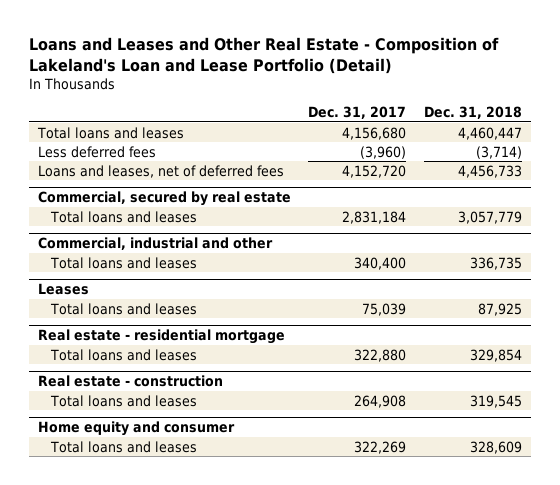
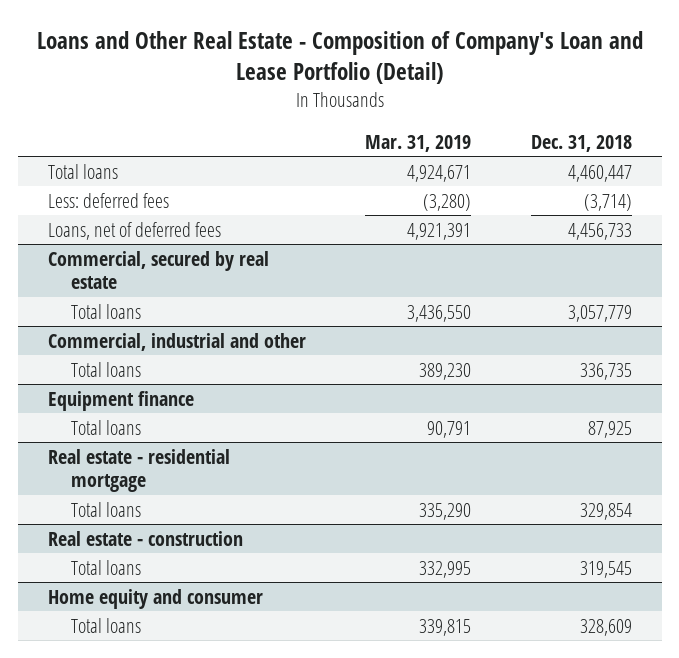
[28,36,499,74] Loans and Leases and Other Real Estate - Composition of Lakeland's Loan and Lease Portfolio (Detail) -> [36,30,643,85] Loans and Other Real Estate - Composition of Company's Loan and Lease Portfolio (Detail)
[308,106,407,120] Dec. 31, 2017 -> none
none -> [365,135,472,153] Mar. 31, 2019
[36,126,184,139] Total loans and leases -> [47,163,118,179] Total loans
[37,145,156,158] Less deferred fees -> [47,192,169,208] Less: deferred fees
[37,164,284,178] Loans and leases, net of deferred fees -> [47,221,221,240] Loans, net of deferred fees
[50,210,198,223] Total loans and leases -> [71,303,142,319] Total loans
[50,256,198,269] Total loans and leases -> [71,361,142,377] Total loans
[37,283,89,296] Leases -> [47,390,194,411] Equipment finance
[50,302,198,315] Total loans and leases -> [71,419,142,435] Total loans
[50,348,198,361] Total loans and leases -> [71,501,142,517] Total loans
[50,394,198,407] Total loans and leases -> [71,559,142,575] Total loans
[50,440,198,453] Total loans and leases -> [71,617,142,633] Total loans

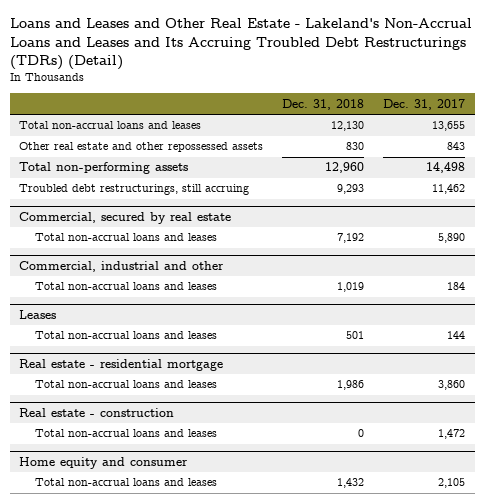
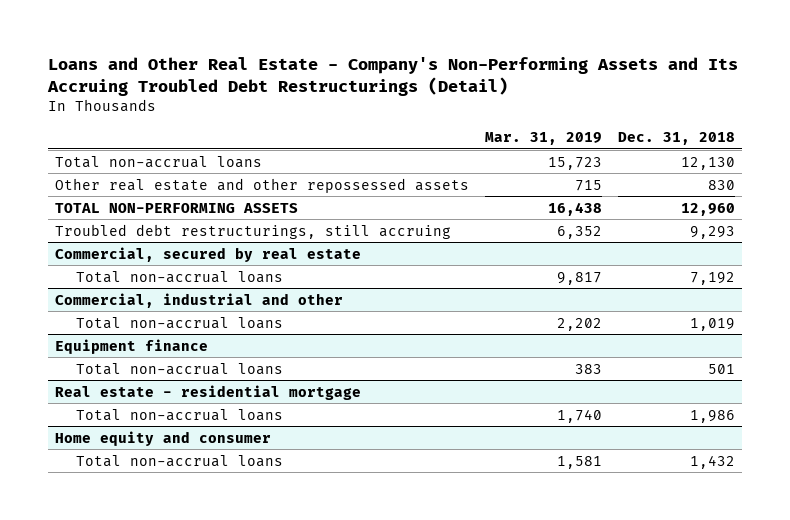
[9,18,472,71] Loans and Leases and Other Real Estate - Lakeland's Non-Accrual Loans and Leases and Its Accruing Troubled Debt Restructurings (TDRs) (Detail) -> [46,56,738,96] Loans and Other Real Estate - Company's Non-Performing Assets and Its Accruing Troubled Debt Restructurings (Detail)
[383,98,466,110] Dec. 31, 2017 -> none
none -> [485,131,603,145] Mar. 31, 2019
[19,121,202,130] Total non-accrual loans and leases -> [55,155,263,168] Total non-accrual loans
[19,162,189,175] Total non-performing assets -> [55,202,299,213] TOTAL NON-PERFORMING ASSETS
[34,233,217,242] Total non-accrual loans and leases -> [76,270,284,283] Total non-accrual loans
[34,282,217,291] Total non-accrual loans and leases -> [76,316,284,329] Total non-accrual loans
[19,309,57,319] Leases -> [55,338,209,354] Equipment finance
[34,331,217,340] Total non-accrual loans and leases -> [76,362,284,375] Total non-accrual loans
[19,407,175,417] Real estate - construction -> none
[34,429,217,438] Total non-accrual loans and leases -> none
[34,380,217,389] Total non-accrual loans and leases -> [76,408,284,421] Total non-accrual loans
[34,478,217,487] Total non-accrual loans and leases -> [76,454,284,467] Total non-accrual loans

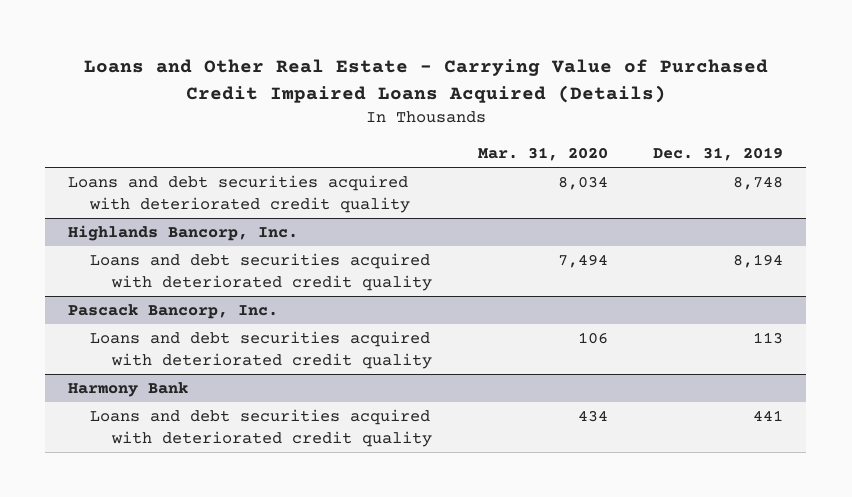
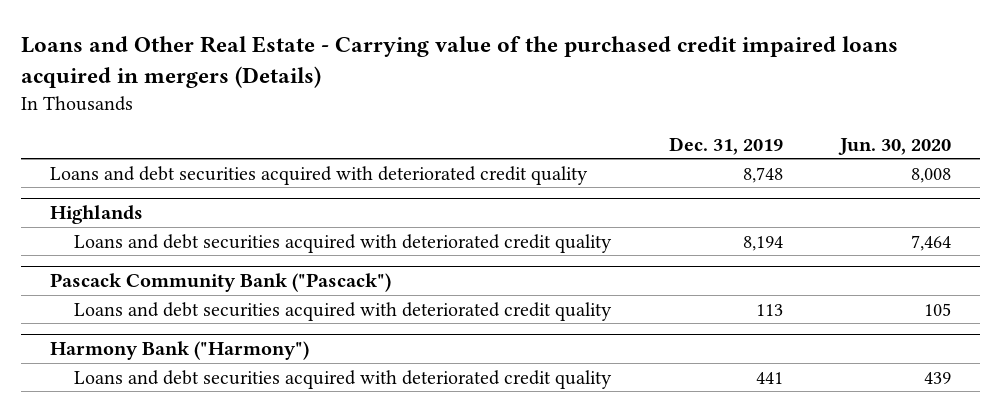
[83,58,768,103] Loans and Other Real Estate - Carrying Value of Purchased Credit Impaired Loans Acquired (Details) -> [21,36,899,89] Loans and Other Real Estate - Carrying value of the purchased credit impaired loans acquired in mergers (Details)
[477,146,608,161] Mar. 31, 2020 -> none
none -> [838,137,952,155] Jun. 30, 2020
[68,225,299,242] Highlands Bancorp, Inc. -> [49,205,143,225] Highlands
[68,304,279,320] Pascack Bancorp, Inc. -> [49,273,391,293] Pascack Community Bank ("Pascack")
[68,382,189,398] Harmony Bank -> [49,341,309,361] Harmony Bank ("Harmony")

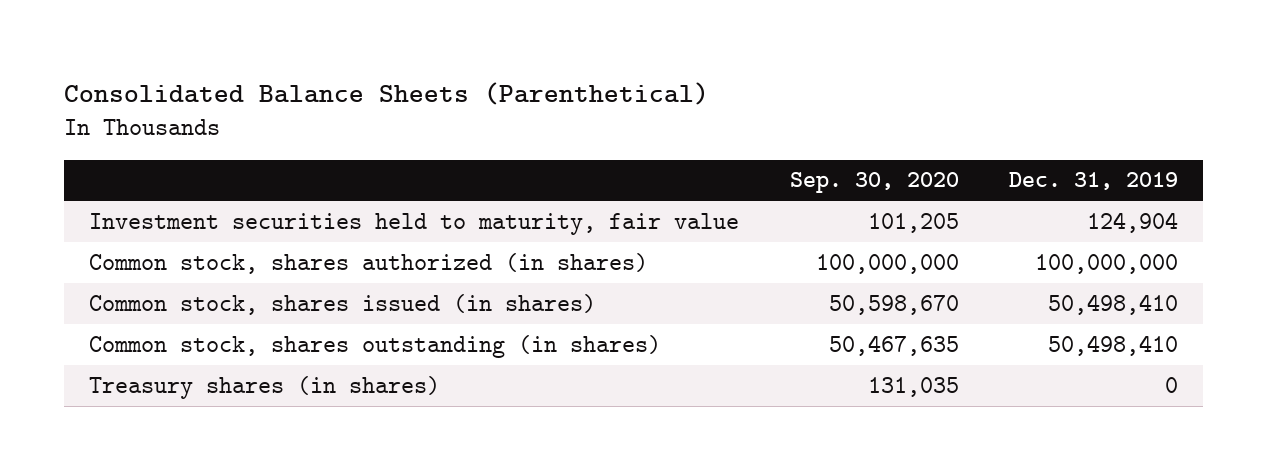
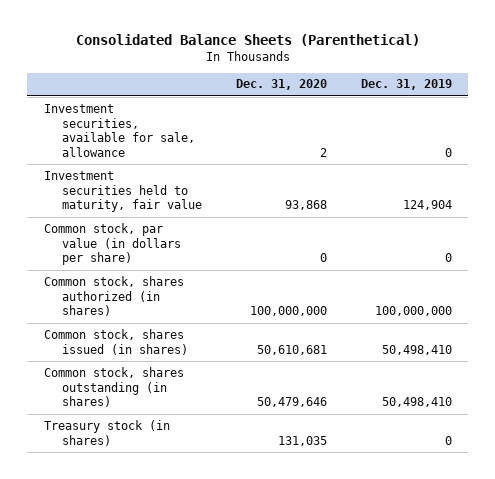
[789,172,959,194] Sep. 30, 2020 -> none
none -> [235,79,327,91] Dec. 31, 2020
none -> [43,103,196,158] Investment securities, available for sale, allowance
none -> [43,222,182,266] Common stock, par value (in dollars per share)
[89,375,441,399] Treasury shares (in shares) -> [43,419,170,446] Treasury stock (in shares)

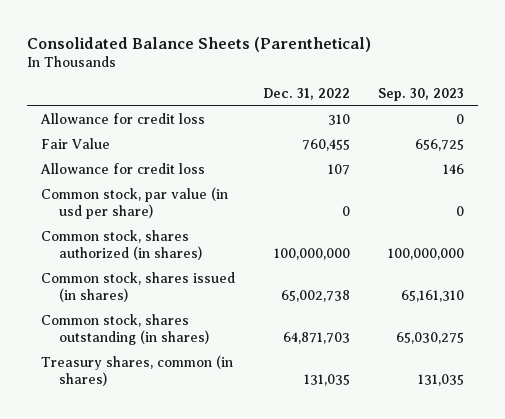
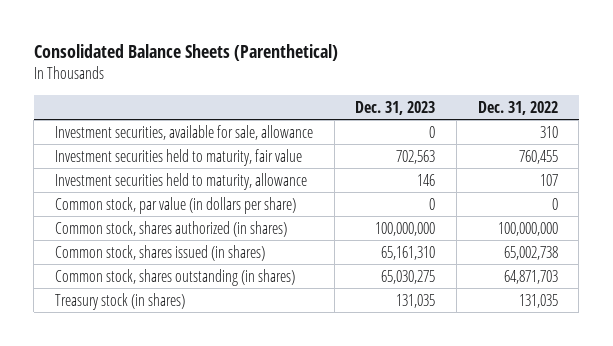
[378,88,465,102] Sep. 30, 2023 -> none
none -> [355,100,436,115] Dec. 31, 2023
[40,113,206,125] Allowance for credit loss -> [54,124,313,140] Investment securities, available for sale, allowance
[41,138,111,150] Fair Value -> [54,148,302,166] Investment securities held to maturity, fair value
[40,163,206,175] Allowance for credit loss -> [54,172,307,190] Investment securities held to maturity, allowance
[41,187,229,220] Common stock, par value (in usd per share) -> [54,196,296,214] Common stock, par value (in dollars per share)
[41,355,234,387] Treasury shares, common (in shares) -> [54,292,185,310] Treasury stock (in shares)

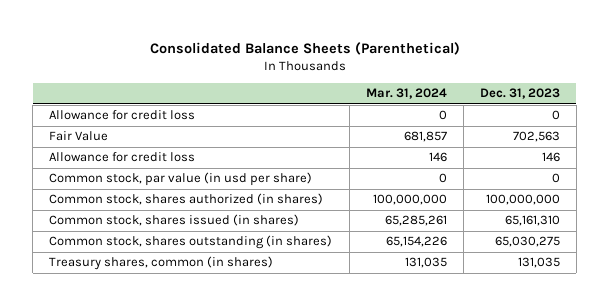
[477,100,558,115] Dec. 31, 2022 -> none
none -> [365,88,447,100] Mar. 31, 2024
[54,124,313,140] Investment securities, available for sale, allowance -> [49,110,196,121] Allowance for credit loss
[54,148,302,166] Investment securities held to maturity, fair value -> [49,131,109,142] Fair Value
[54,172,307,190] Investment securities held to maturity, allowance -> [49,152,196,163] Allowance for credit loss
[54,196,296,214] Common stock, par value (in dollars per share) -> [49,172,313,187] Common stock, par value (in usd per share)
[54,292,185,310] Treasury stock (in shares) -> [49,256,274,271] Treasury shares, common (in shares)

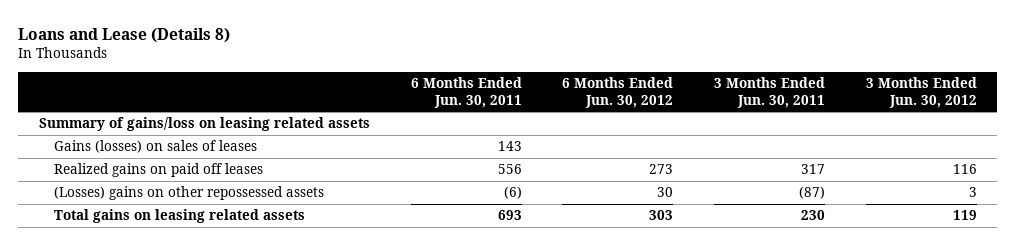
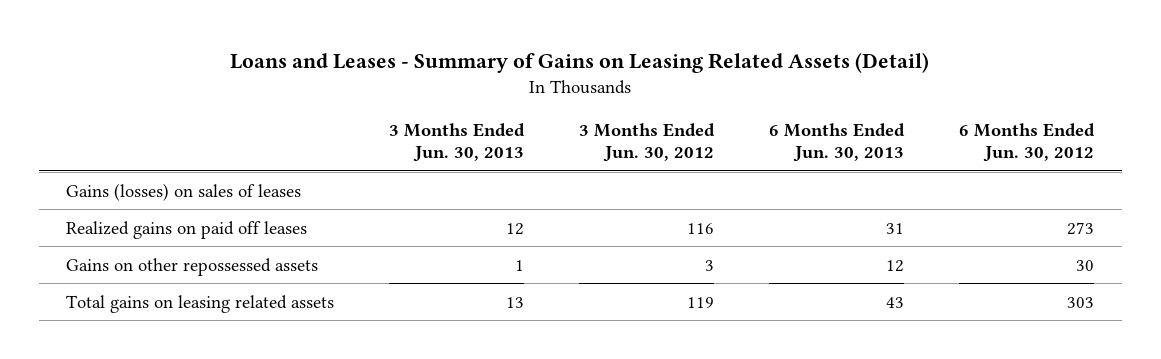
[18,27,231,43] Loans and Lease (Details 8) -> [230,51,930,73] Loans and Leases - Summary of Gains on Leasing Related Assets (Detail)
[410,76,522,108] 6 Months Ended Jun. 30, 2011 -> none
[714,76,826,108] 3 Months Ended Jun. 30, 2011 -> none
none -> [389,123,526,163] 3 Months Ended Jun. 30, 2013
none -> [769,123,906,163] 6 Months Ended Jun. 30, 2013
[38,117,370,132] Summary of gains/loss on leasing related assets -> none
[54,186,325,201] (Losses) gains on other repossessed assets -> [66,257,319,276] Gains on other repossessed assets

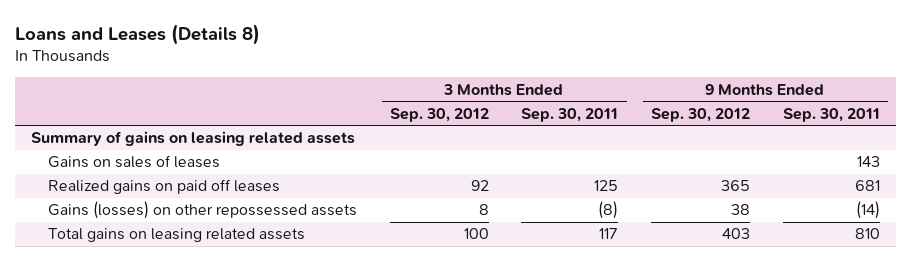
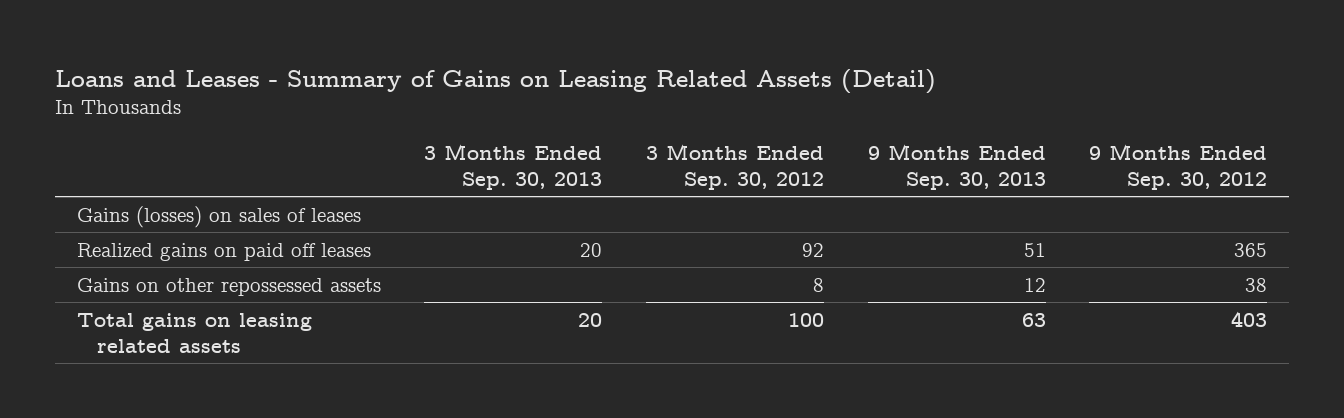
[15,23,261,45] Loans and Leases (Details 8) -> [54,68,936,94] Loans and Leases - Summary of Gains on Leasing Related Assets (Detail)
[521,107,619,122] Sep. 30, 2011 -> none
[782,107,880,122] Sep. 30, 2011 -> none
none -> [424,143,603,190] 3 Months Ended Sep. 30, 2013
none -> [867,143,1046,190] 9 Months Ended Sep. 30, 2013
[31,131,356,147] Summary of gains on leasing related assets -> none
[48,155,221,169] Gains on sales of leases -> [76,205,361,228] Gains (losses) on sales of leases
[48,201,358,220] Gains (losses) on other repossessed assets -> [76,277,381,296] Gains on other repossessed assets

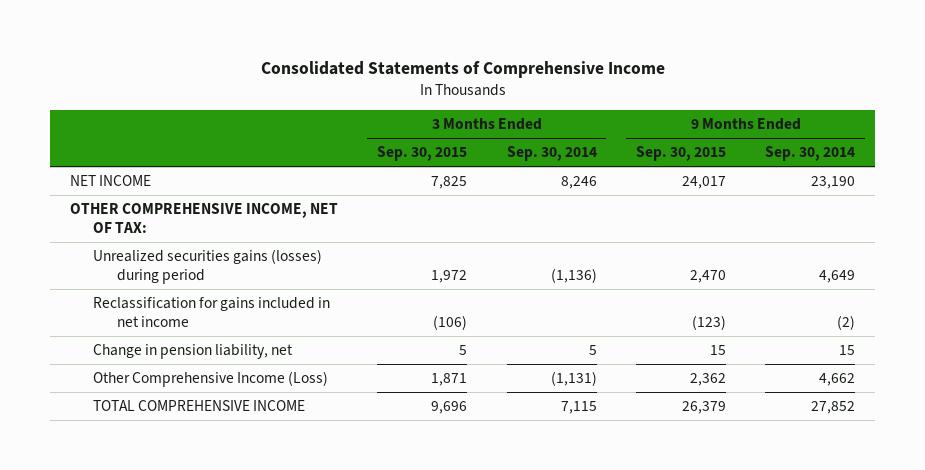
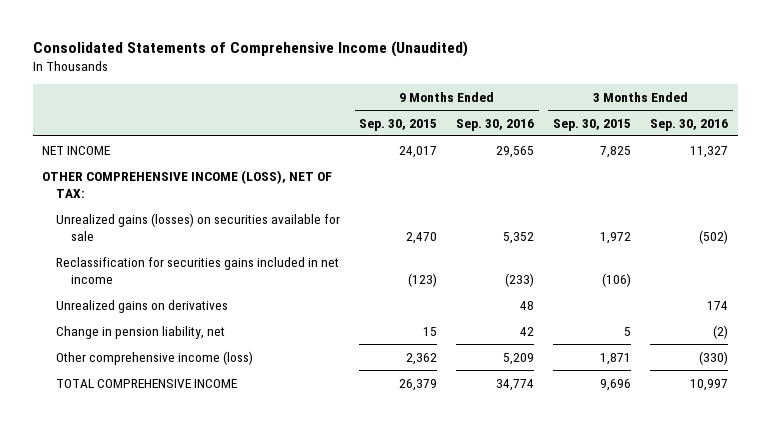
[260,60,665,78] Consolidated Statements of Comprehensive Income -> [32,41,468,58] Consolidated Statements of Comprehensive Income (Unaudited)
[506,146,597,162] Sep. 30, 2014 -> none
[765,146,856,162] Sep. 30, 2014 -> none
none -> [456,118,535,131] Sep. 30, 2016
none -> [650,118,729,131] Sep. 30, 2016
[69,203,338,233] OTHER COMPREHENSIVE INCOME, NET OF TAX: -> [41,169,332,198] OTHER COMPREHENSIVE INCOME (LOSS), NET OF TAX:
[93,249,323,284] Unrealized securities gains (losses) during period -> [56,212,341,241] Unrealized gains (losses) on securities available for sale
[93,297,331,327] Reclassification for gains included in net income -> [56,256,340,284] Reclassification for securities gains included in net income
none -> [56,299,229,313] Unrealized gains on derivatives
[93,371,329,388] Other Comprehensive Income (Loss) -> [56,350,254,365] Other comprehensive income (loss)

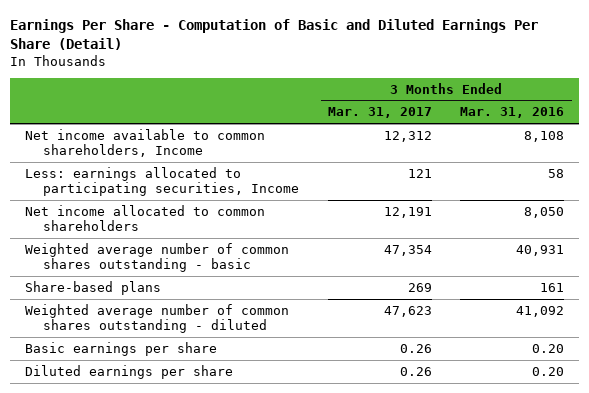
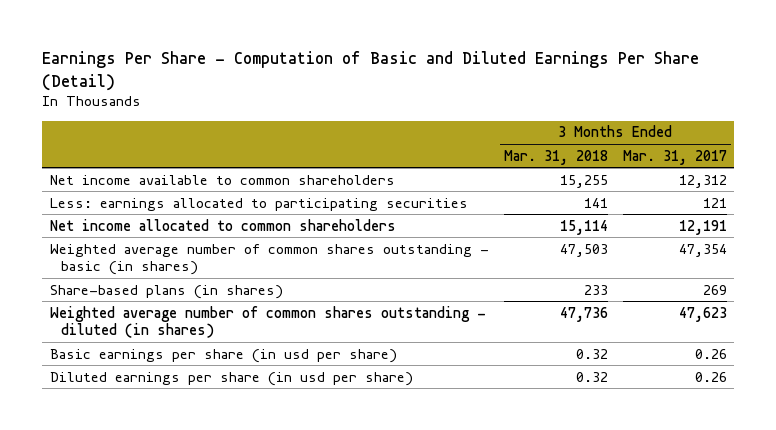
[460,107,565,119] Mar. 31, 2016 -> none
none -> [503,149,608,165] Mar. 31, 2018
[24,128,265,157] Net income available to common shareholders, Income -> [49,174,395,185] Net income available to common shareholders
[24,166,300,196] Less: earnings allocated to participating securities, Income -> [49,197,468,211] Less: earnings allocated to participating securities
[24,242,289,272] Weighted average number of common shares outstanding - basic -> [49,243,489,275] Weighted average number of common shares outstanding - basic (in shares)
[24,280,161,295] Share-based plans -> [49,284,283,299] Share-based plans (in shares)
[24,303,289,333] Weighted average number of common shares outstanding - diluted -> [49,305,486,338] Weighted average number of common shares outstanding - diluted (in shares)
[24,341,217,356] Basic earnings per share -> [49,348,397,363] Basic earnings per share (in usd per share)
[24,364,233,379] Diluted earnings per share -> [49,371,413,386] Diluted earnings per share (in usd per share)

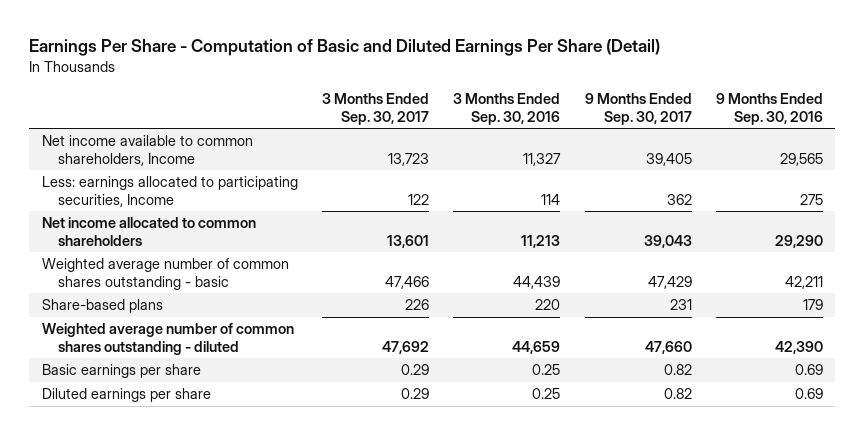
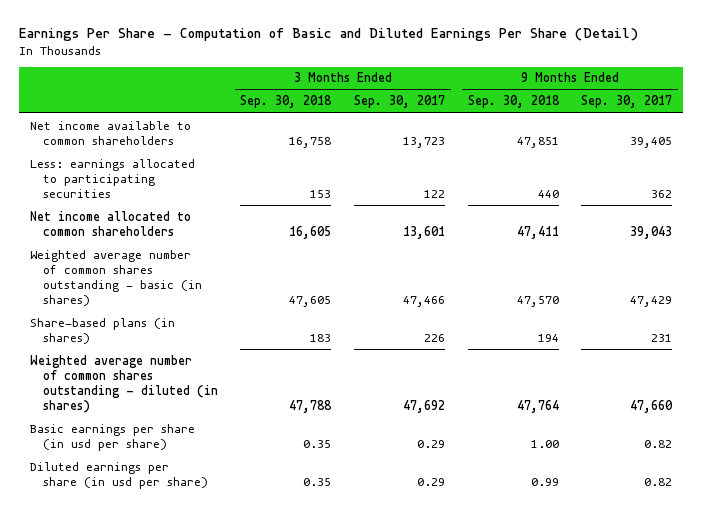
[453,93,561,125] 3 Months Ended Sep. 30, 2016 -> none
[716,93,824,125] 9 Months Ended Sep. 30, 2016 -> none
none -> [240,95,333,109] Sep. 30, 2018
none -> [467,95,560,109] Sep. 30, 2018
[41,135,253,166] Net income available to common shareholders, Income -> [30,120,192,145] Net income available to common shareholders
[41,176,298,207] Less: earnings allocated to participating securities, Income -> [30,158,196,198] Less: earnings allocated to participating securities
[41,258,289,290] Weighted average number of common shares outstanding - basic -> [30,249,202,307] Weighted average number of common shares outstanding - basic (in shares)
[41,299,163,314] Share-based plans -> [30,317,176,344] Share-based plans (in shares)
[41,323,294,355] Weighted average number of common shares outstanding - diluted -> [30,354,218,414] Weighted average number of common shares outstanding - diluted (in shares)
[41,364,201,379] Basic earnings per share -> [30,423,196,451] Basic earnings per share (in usd per share)
[41,388,211,403] Diluted earnings per share -> [30,461,208,489] Diluted earnings per share (in usd per share)

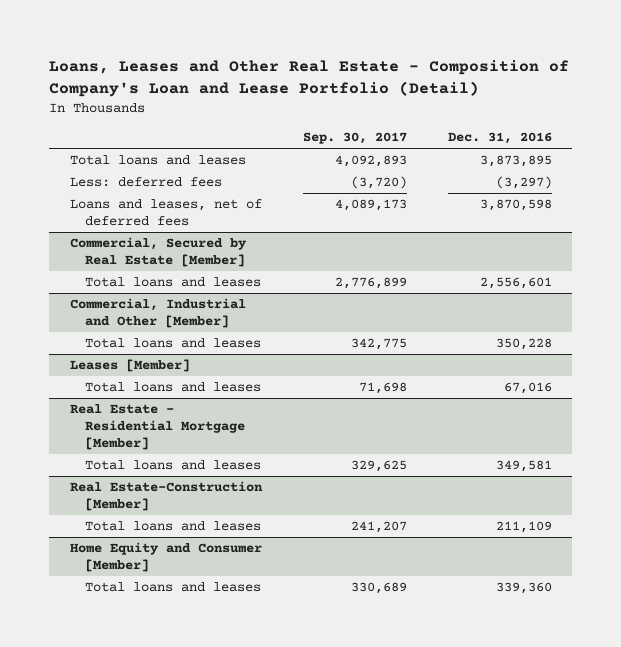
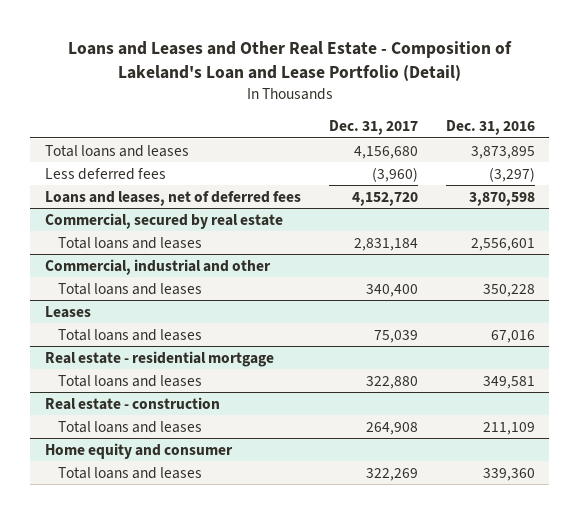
[48,59,569,98] Loans, Leases and Other Real Estate - Composition of Company's Loan and Lease Portfolio (Detail) -> [67,41,512,82] Loans and Leases and Other Real Estate - Composition of Lakeland's Loan and Lease Portfolio (Detail)
[302,132,407,145] Sep. 30, 2017 -> none
none -> [328,120,418,136] Dec. 31, 2017
[69,176,222,187] Less: deferred fees -> [44,167,166,180] Less deferred fees
[69,236,247,267] Commercial, Secured by Real Estate [Member] -> [44,212,283,229] Commercial, secured by real estate
[69,297,246,328] Commercial, Industrial and Other [Member] -> [44,258,271,275] Commercial, industrial and other
[69,358,190,372] Leases [Member] -> [44,305,91,318] Leases
[69,403,245,450] Real Estate - Residential Mortgage [Member] -> [44,350,274,367] Real estate - residential mortgage
[69,480,263,511] Real Estate-Construction [Member] -> [44,396,220,410] Real estate - construction
[69,541,262,572] Home Equity and Consumer [Member] -> [44,442,233,459] Home equity and consumer

